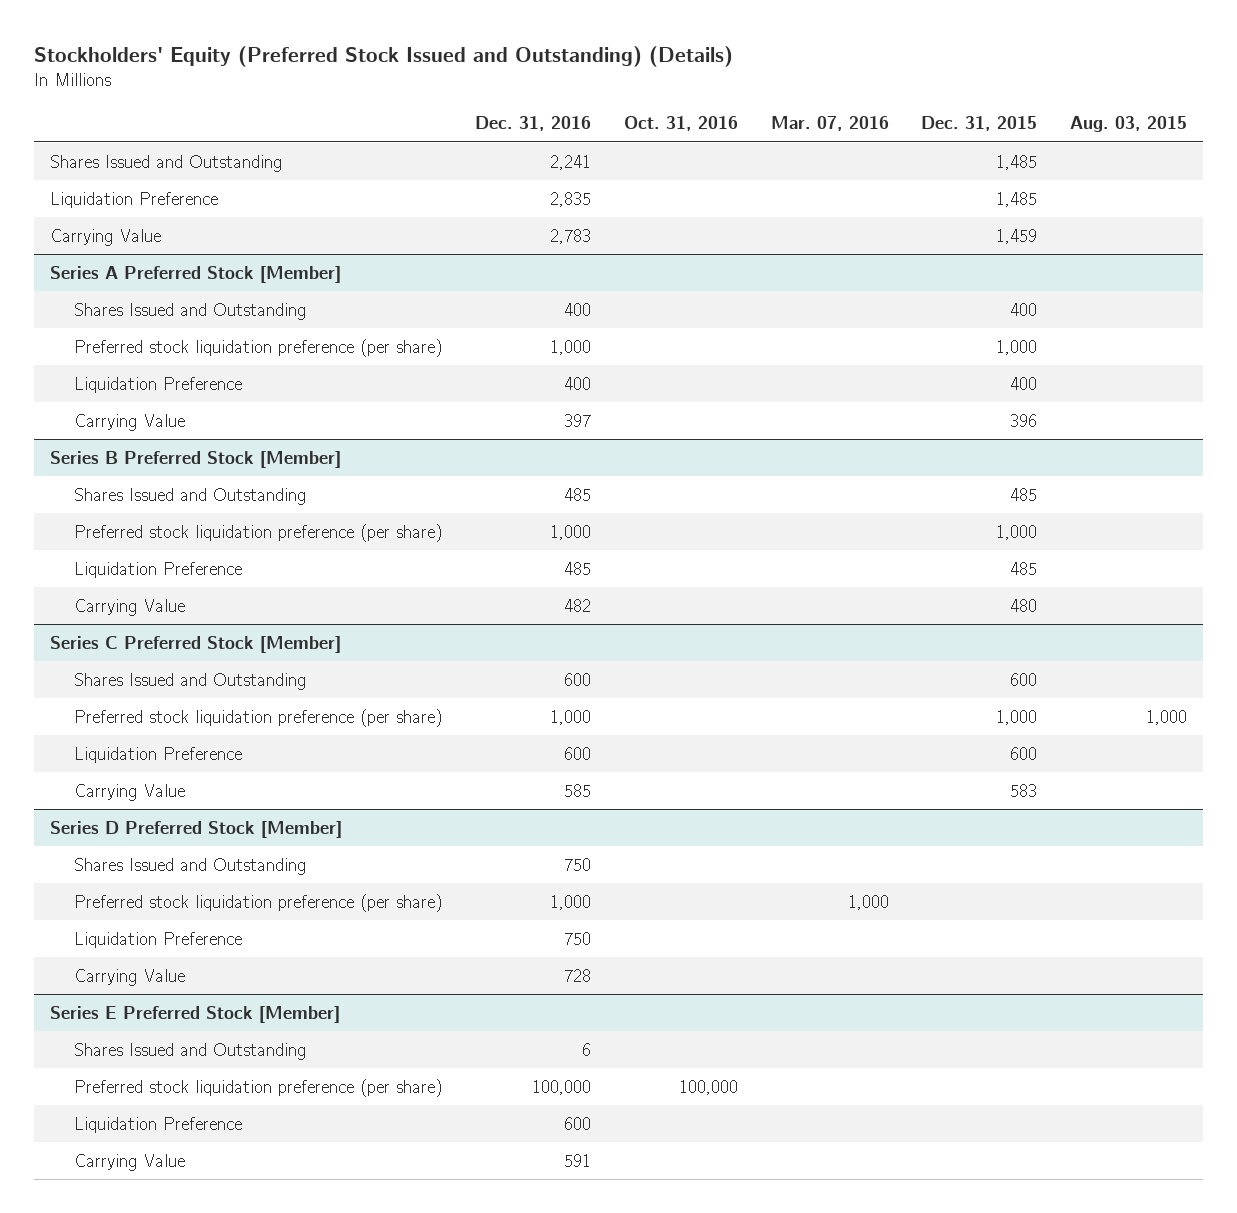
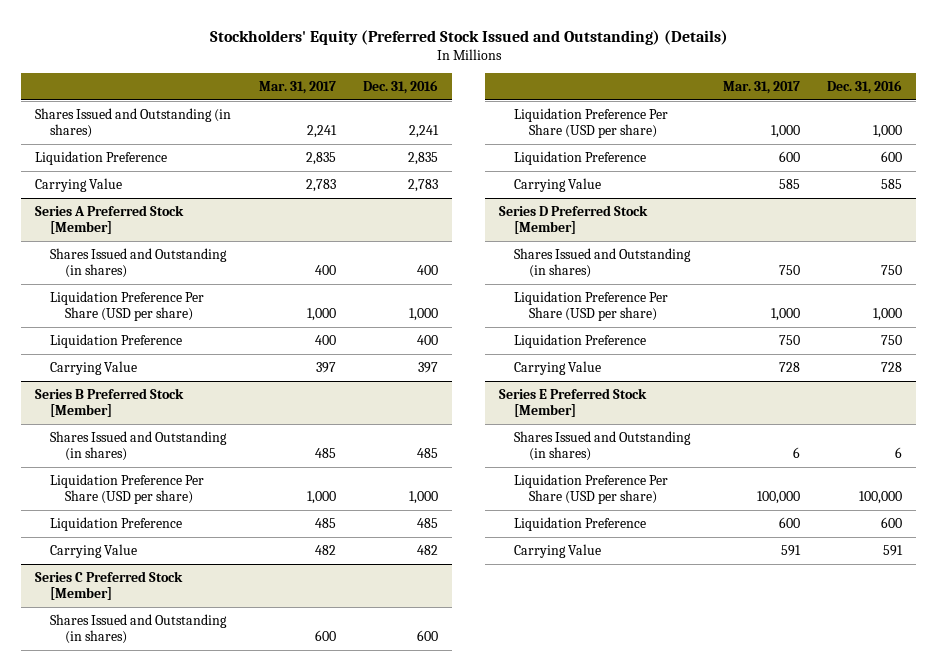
[623,116,738,132] Oct. 31, 2016 -> none
[770,116,889,132] Mar. 07, 2016 -> none
[921,116,1038,132] Dec. 31, 2015 -> none
[1069,116,1187,133] Aug. 03, 2015 -> none
none -> [258,80,336,94] Mar. 31, 2017
[50,154,283,172] Shares Issued and Outstanding -> [34,107,231,139] Shares Issued and Outstanding (in shares)
[74,302,307,320] Shares Issued and Outstanding -> [49,247,227,279] Shares Issued and Outstanding (in shares)
[74,338,443,357] Preferred stock liquidation preference (per share) -> [49,290,204,322] Liquidation Preference Per Share (USD per share)
[74,487,307,505] Shares Issued and Outstanding -> [49,430,227,462] Shares Issued and Outstanding (in shares)
[74,523,443,542] Preferred stock liquidation preference (per share) -> [49,473,204,505] Liquidation Preference Per Share (USD per share)
[74,672,307,690] Shares Issued and Outstanding -> [49,613,227,645] Shares Issued and Outstanding (in shares)
[74,708,443,727] Preferred stock liquidation preference (per share) -> [514,107,669,139] Liquidation Preference Per Share (USD per share)
[74,857,307,875] Shares Issued and Outstanding -> [514,247,692,279] Shares Issued and Outstanding (in shares)
[74,893,443,912] Preferred stock liquidation preference (per share) -> [514,290,669,322] Liquidation Preference Per Share (USD per share)
[74,1042,307,1060] Shares Issued and Outstanding -> [514,430,692,462] Shares Issued and Outstanding (in shares)
[74,1078,443,1097] Preferred stock liquidation preference (per share) -> [514,473,669,505] Liquidation Preference Per Share (USD per share)

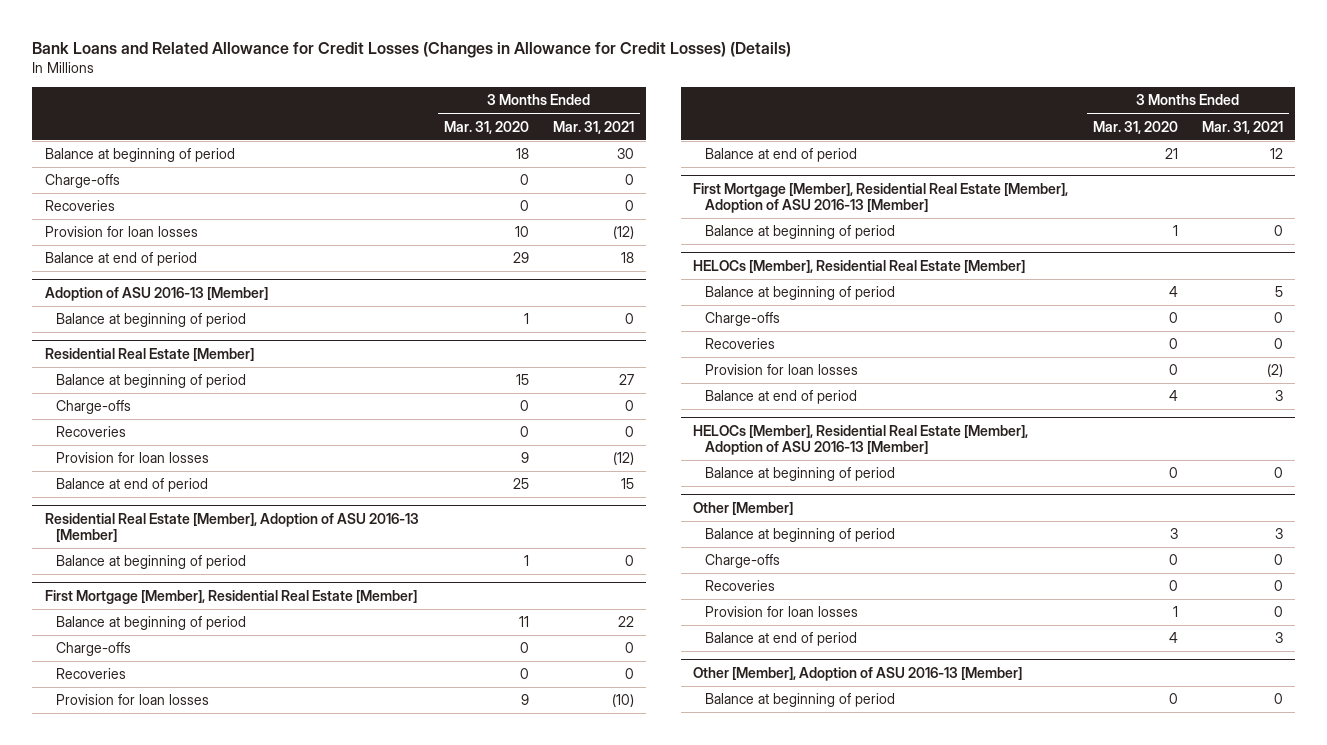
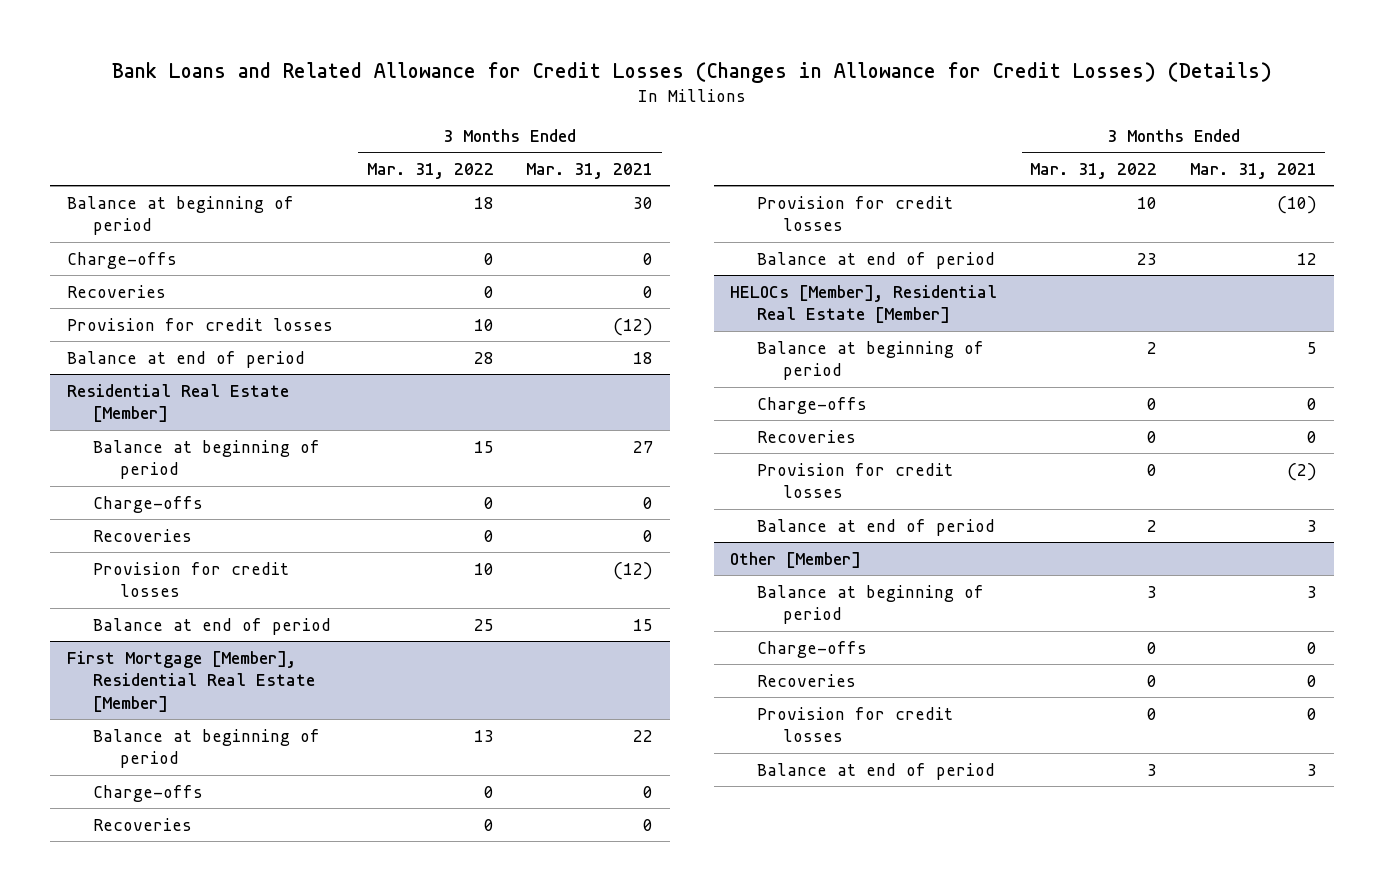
[443,120,529,134] Mar. 31, 2020 -> none
none -> [366,162,494,179] Mar. 31, 2022
[44,226,198,238] Provision for loan losses -> [66,317,333,331] Provision for credit losses
[44,286,268,301] Adoption of ASU 2016-13 [Member] -> none
[55,313,246,328] Balance at beginning of period -> none
[55,452,209,464] Provision for loan losses -> [93,561,290,598] Provision for credit losses
[44,512,419,543] Residential Real Estate [Member], Adoption of ASU 2016-13 [Member] -> none
[55,555,246,570] Balance at beginning of period -> none
[55,694,209,706] Provision for loan losses -> [756,195,953,232] Provision for credit losses
[693,182,1069,214] First Mortgage [Member], Residential Real Estate [Member], Adoption of ASU 2016-13 [Member] -> none
[704,225,895,240] Balance at beginning of period -> none
[704,364,858,376] Provision for loan losses -> [756,462,953,499] Provision for credit losses
[693,424,1029,456] HELOCs [Member], Residential Real Estate [Member], Adoption of ASU 2016-13 [Member] -> none
[704,467,895,482] Balance at beginning of period -> none
[704,606,858,618] Provision for loan losses -> [756,706,953,743] Provision for credit losses
[693,666,1023,681] Other [Member], Adoption of ASU 2016-13 [Member] -> none
[704,693,895,708] Balance at beginning of period -> none

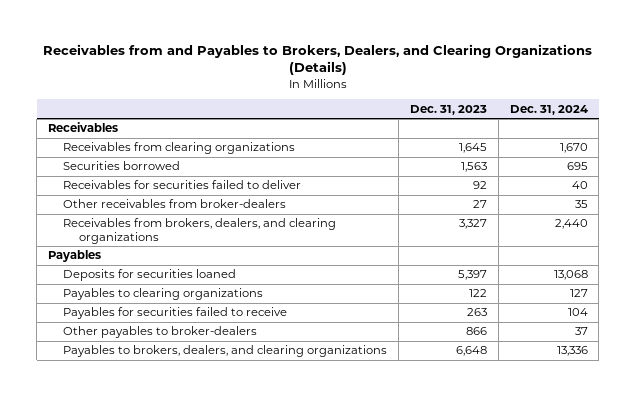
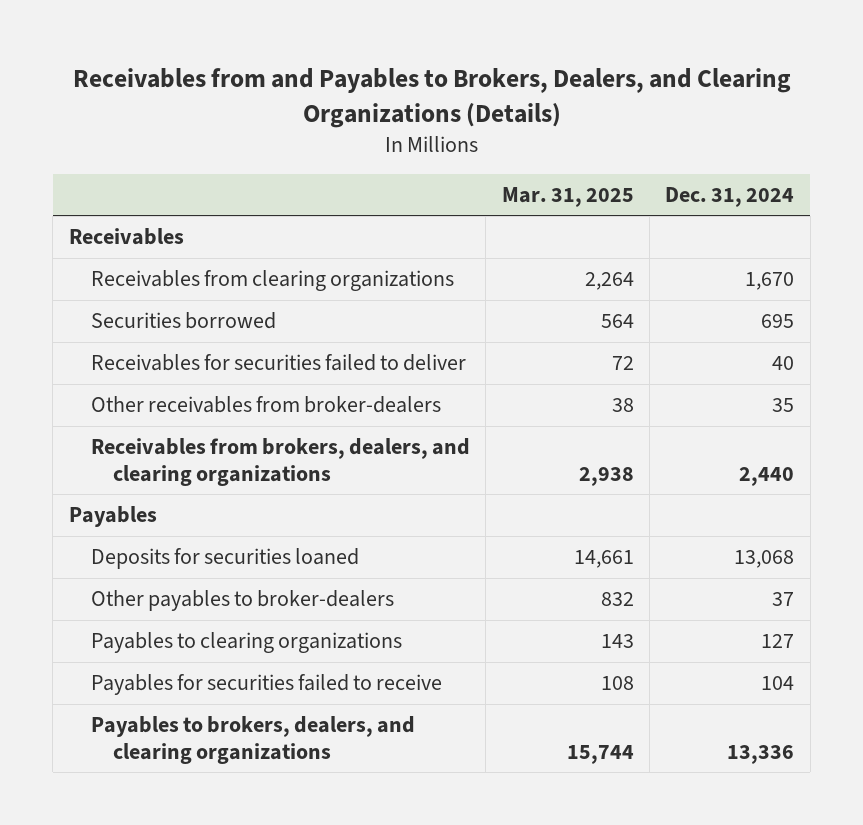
[410,104,488,115] Dec. 31, 2023 -> none
none -> [501,186,634,207] Mar. 31, 2025
[63,326,258,339] Other payables to broker-dealers -> [90,590,394,612] Other payables to broker-dealers

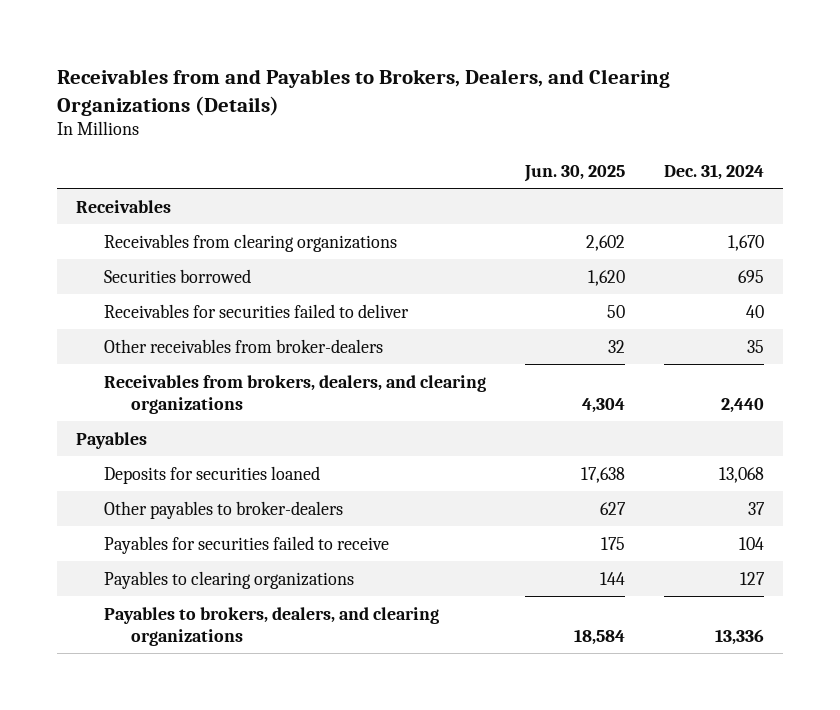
[501,186,634,207] Mar. 31, 2025 -> none
none -> [523,164,625,182] Jun. 30, 2025
[90,632,402,654] Payables to clearing organizations -> [103,570,354,589] Payables to clearing organizations

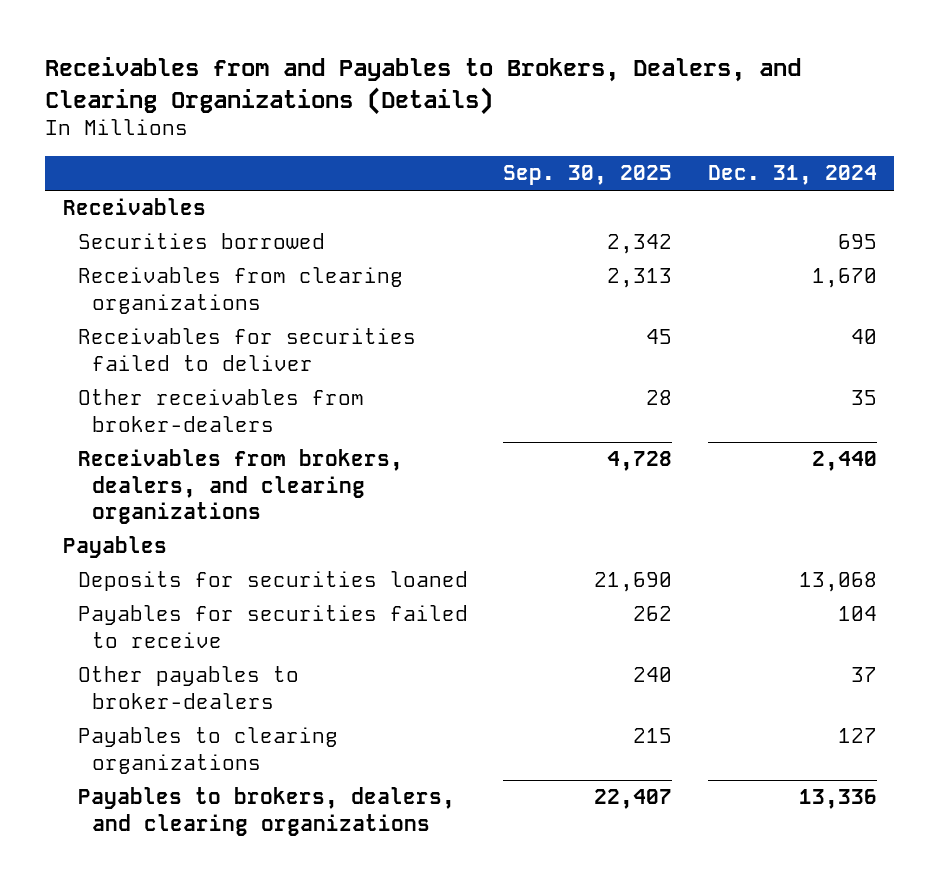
[523,164,625,182] Jun. 30, 2025 -> none
none -> [503,164,673,185] Sep. 30, 2025
[103,233,397,252] Receivables from clearing organizations -> [77,267,403,314] Receivables from clearing organizations
[103,500,343,519] Other payables to broker-dealers -> [77,666,299,709] Other payables to broker-dealers

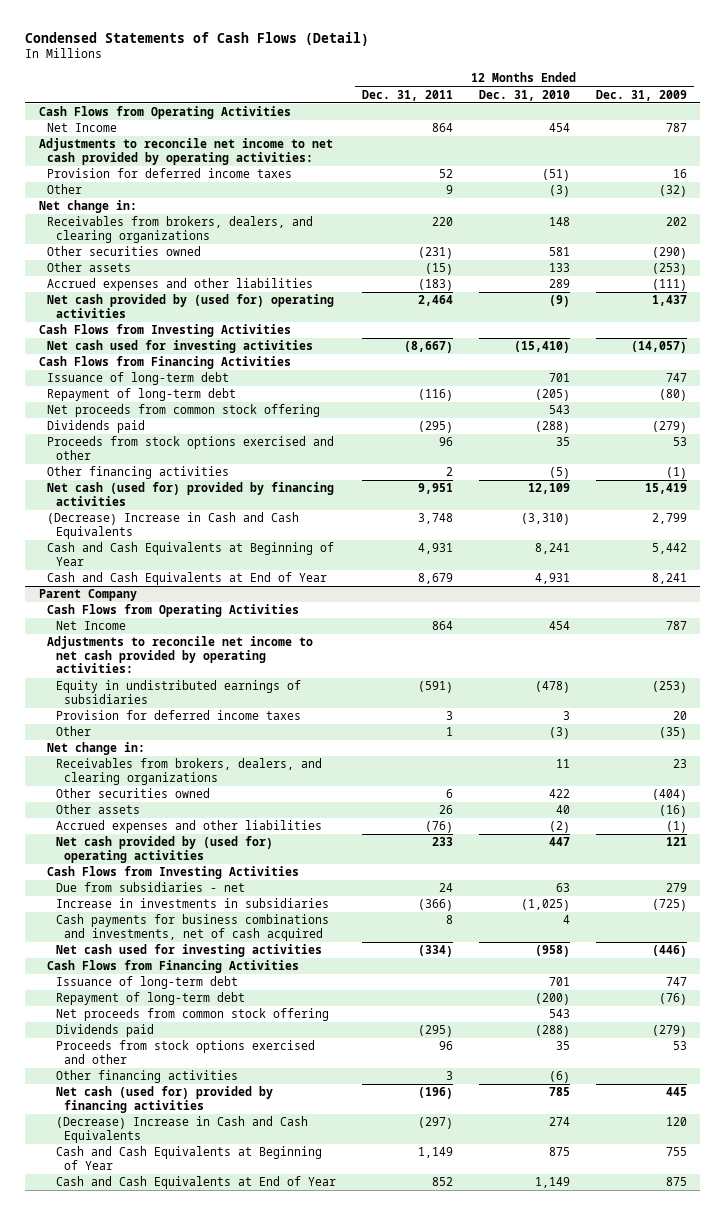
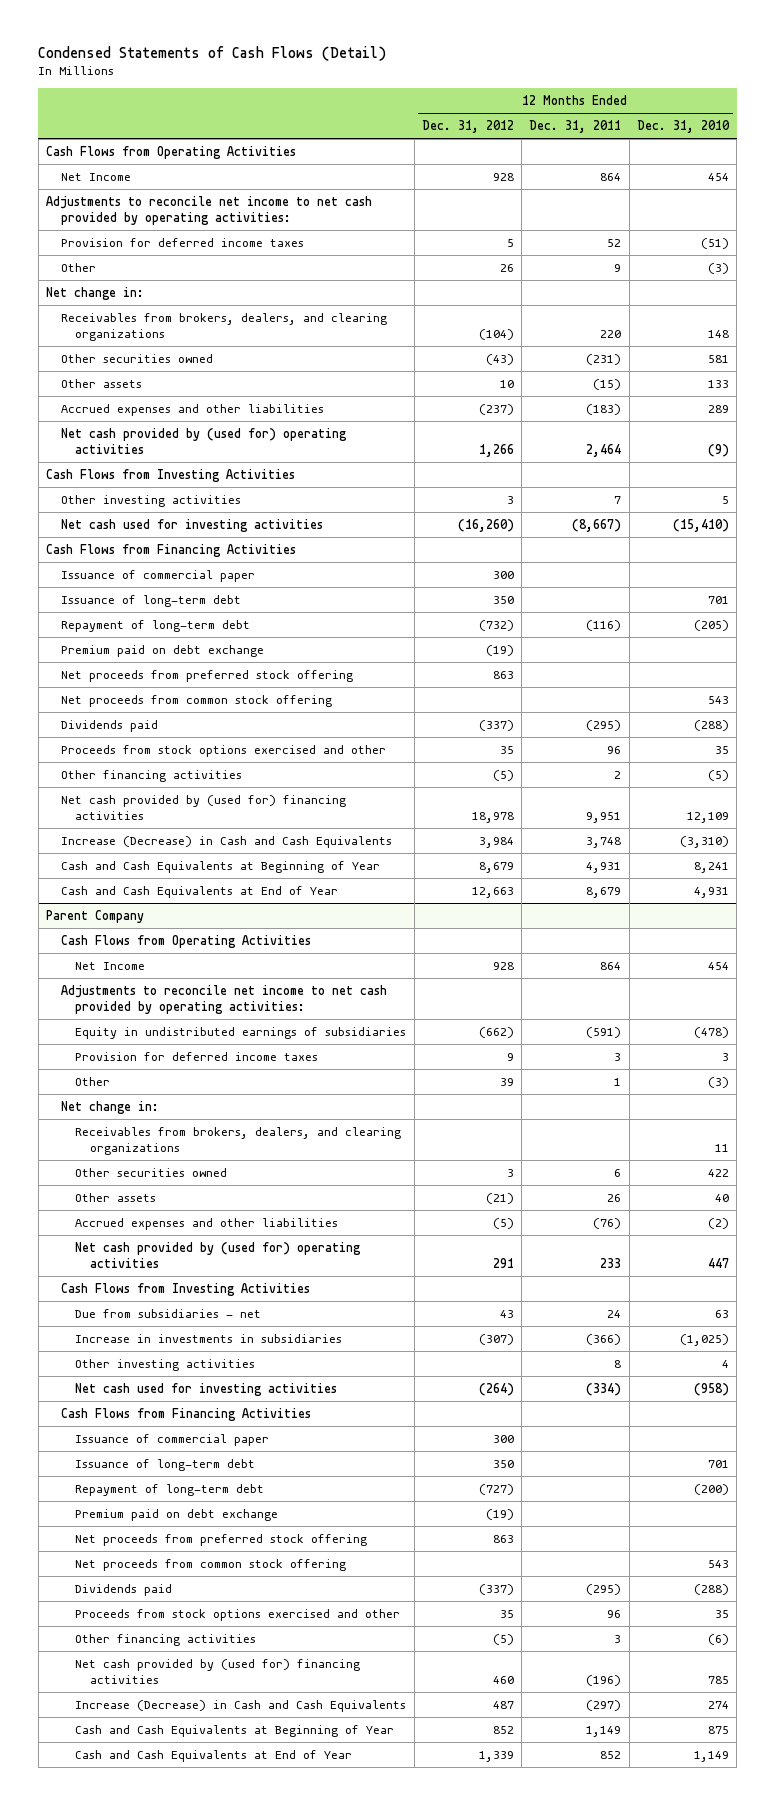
[596,89,688,101] Dec. 31, 2009 -> none
none -> [421,120,514,134] Dec. 31, 2012
none -> [60,494,241,507] Other investing activities
none -> [60,569,255,582] Issuance of commercial paper
none -> [60,644,264,657] Premium paid on debt exchange
none -> [60,669,353,682] Net proceeds from preferred stock offering
[47,482,335,506] Net cash (used for) provided by financing activities -> [60,794,346,821] Net cash provided by (used for) financing activities
[47,512,300,539] (Decrease) Increase in Cash and Cash Equivalents -> [60,835,392,848] Increase (Decrease) in Cash and Cash Equivalents
[55,914,329,941] Cash payments for business combinations and investments, net of cash acquired -> none
none -> [75,1358,256,1371] Other investing activities
none -> [75,1433,270,1446] Issuance of commercial paper
none -> [75,1508,279,1521] Premium paid on debt exchange
none -> [75,1533,368,1546] Net proceeds from preferred stock offering
[55,1086,273,1113] Net cash (used for) provided by financing activities -> [75,1658,361,1685] Net cash provided by (used for) financing activities
[55,1116,308,1143] (Decrease) Increase in Cash and Cash Equivalents -> [75,1699,407,1712] Increase (Decrease) in Cash and Cash Equivalents

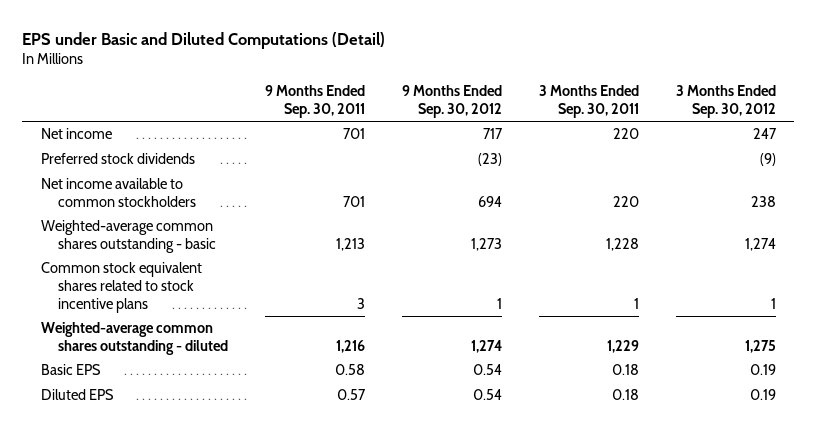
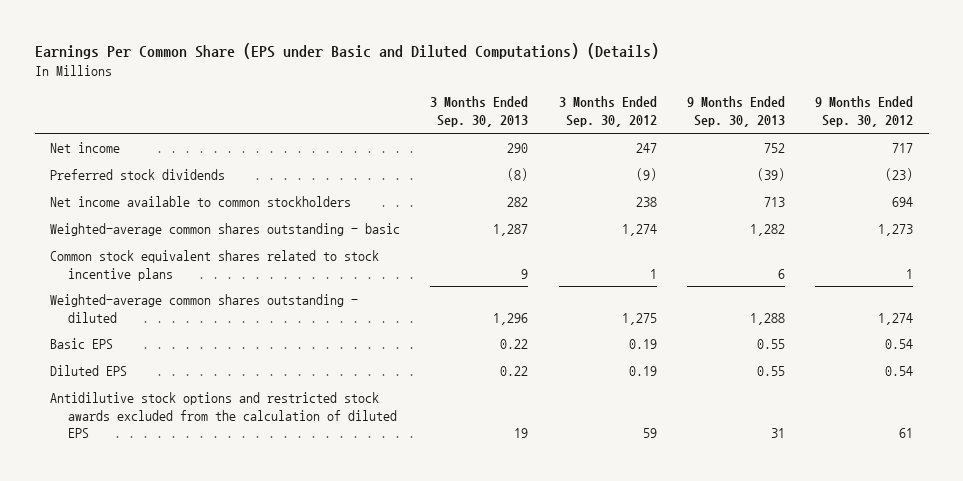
[22,31,386,49] EPS under Basic and Diluted Computations (Detail) -> [34,43,659,60] Earnings Per Common Share (EPS under Basic and Diluted Computations) (Details)
[265,85,366,118] 9 Months Ended Sep. 30, 2011 -> none
[538,85,639,118] 3 Months Ended Sep. 30, 2011 -> none
none -> [430,96,529,128] 3 Months Ended Sep. 30, 2013
none -> [687,96,786,128] 9 Months Ended Sep. 30, 2013
none -> [49,391,397,439] Antidilutive stock options and restricted stock awards excluded from the calculation of diluted EPS

